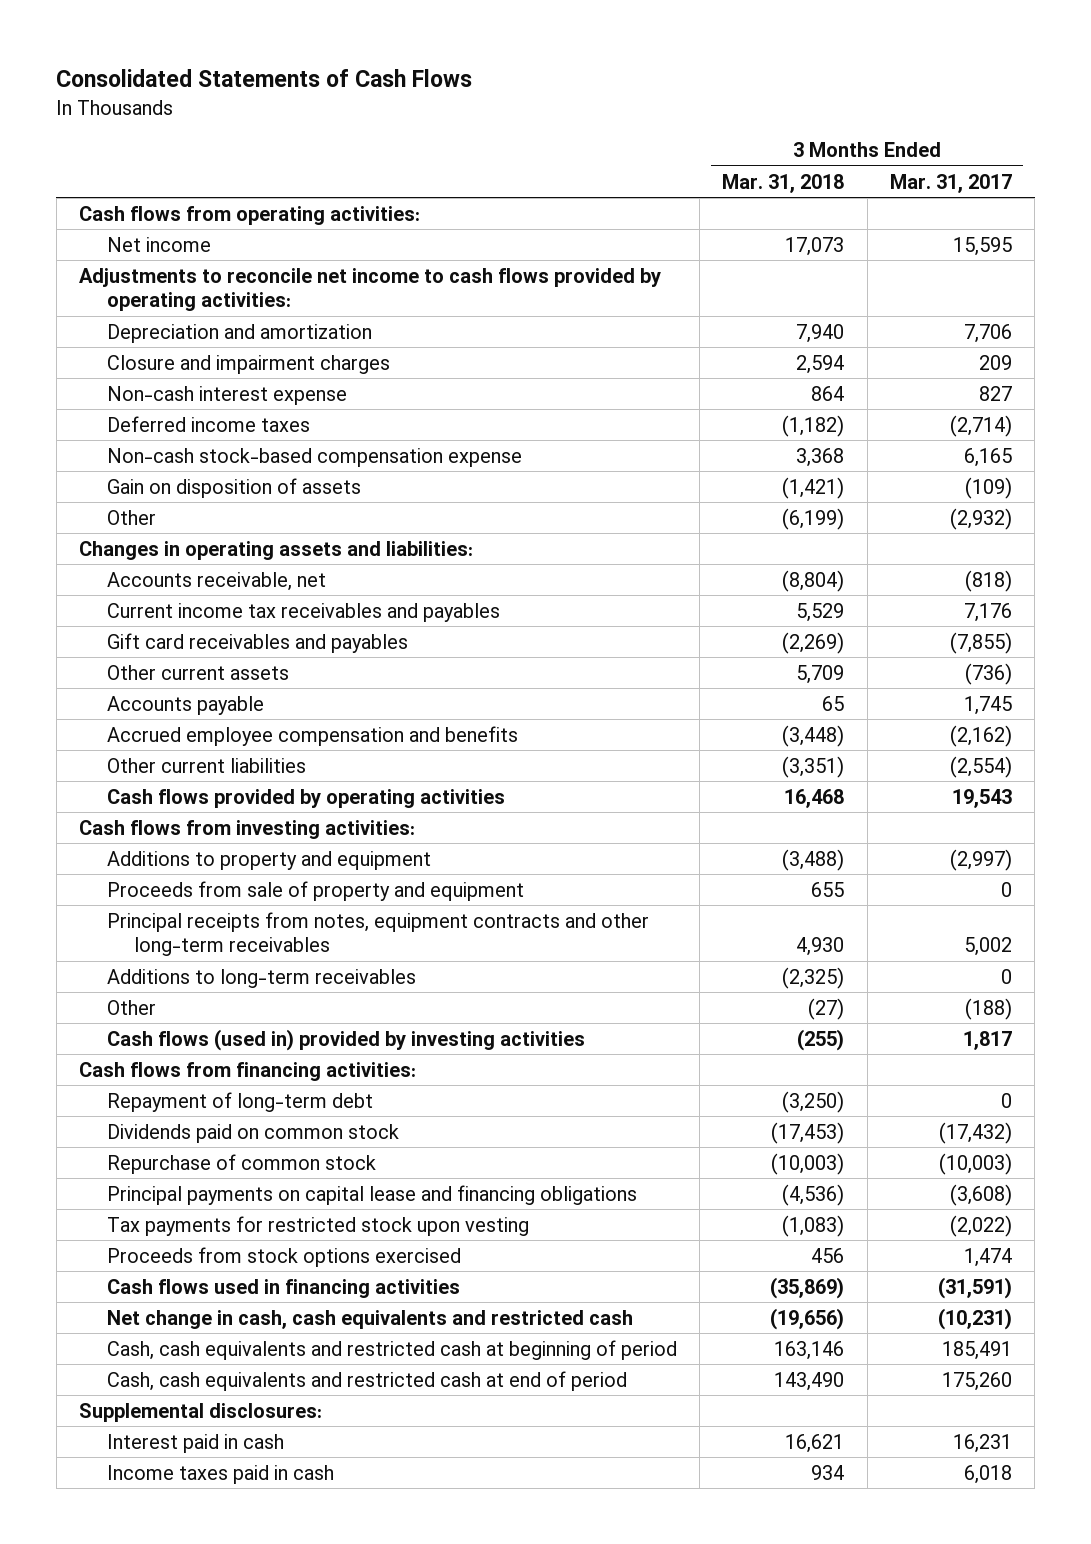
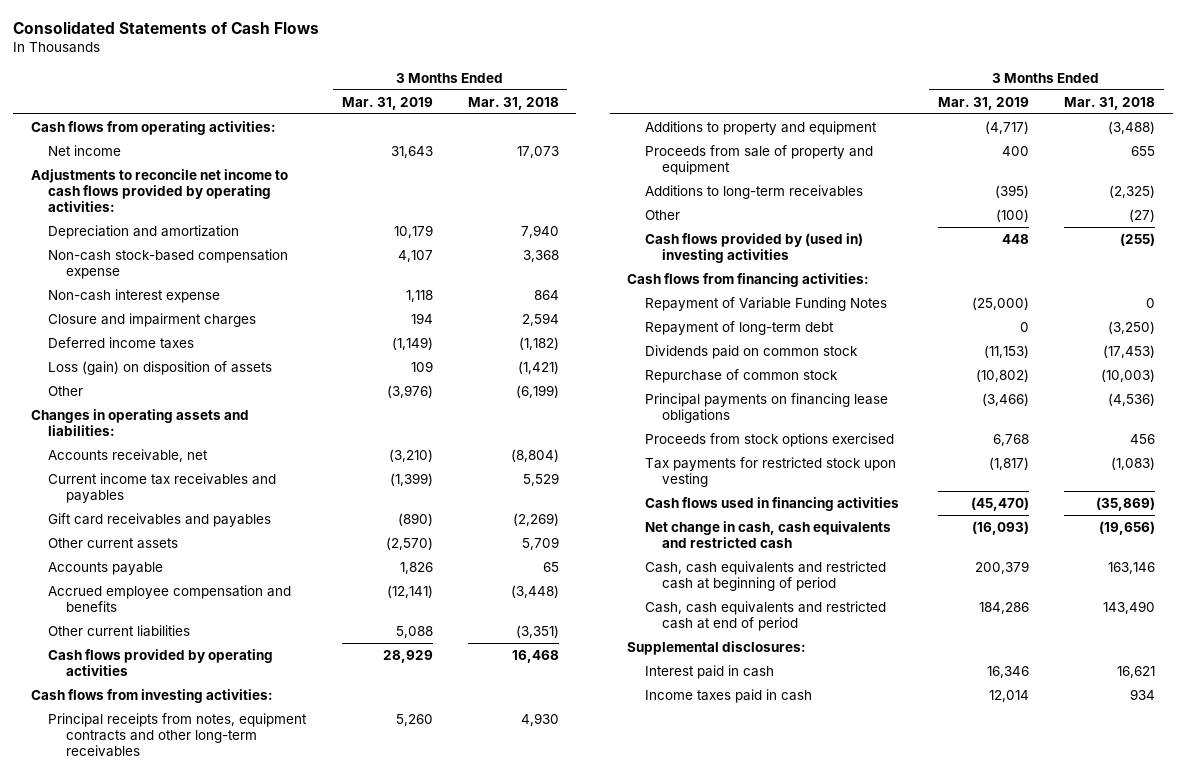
[889,173,1012,193] Mar. 31, 2017 -> none
none -> [341,96,433,110] Mar. 31, 2019
[106,447,522,467] Non-cash stock-based compensation expense -> [48,248,289,280] Non-cash stock-based compensation expense
[106,354,390,374] Closure and impairment charges -> [48,312,257,327] Closure and impairment charges
[106,477,361,498] Gain on disposition of assets -> [48,360,273,375] Loss (gain) on disposition of assets
[106,911,649,957] Principal receipts from notes, equipment contracts and other long-term receivables -> [48,712,308,758] Principal receipts from notes, equipment contracts and other long-term receivables
[106,1028,585,1051] Cash flows (used in) provided by investing activities -> [644,232,863,264] Cash flows provided by (used in) investing activities
none -> [644,296,887,311] Repayment of Variable Funding Notes
[106,1184,637,1205] Principal payments on capital lease and financing obligations -> [644,392,888,424] Principal payments on financing lease obligations
[106,1215,529,1236] Tax payments for restricted stock upon vesting -> [644,456,896,488] Tax payments for restricted stock upon vesting

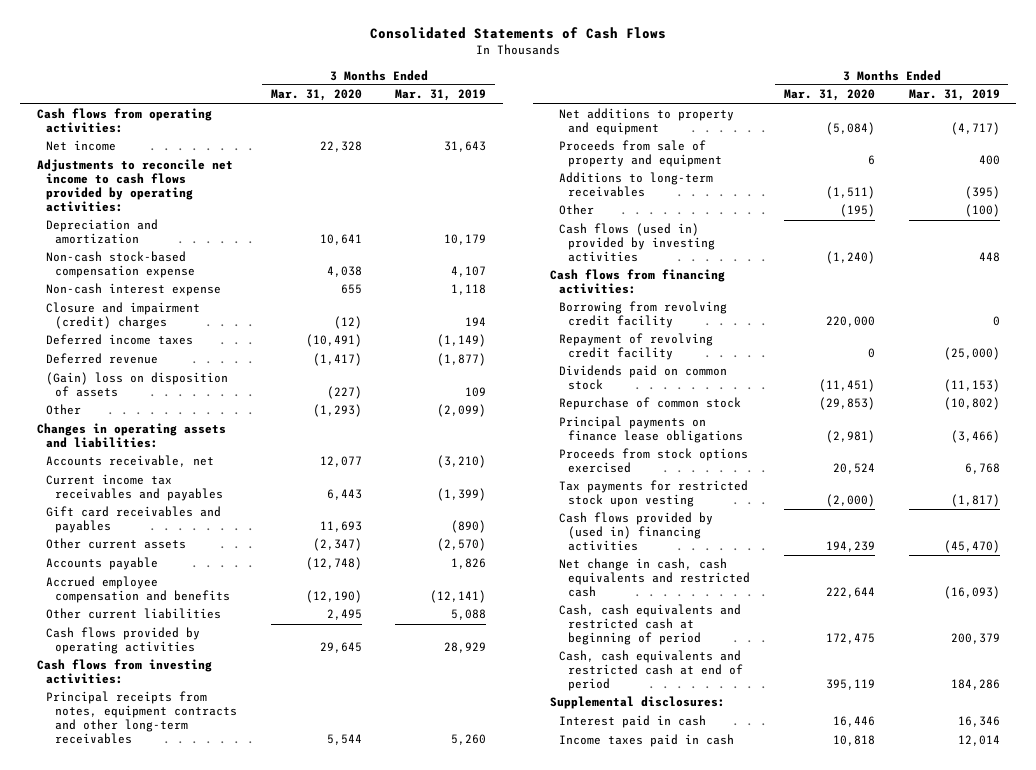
[467,96,559,110] Mar. 31, 2018 -> none
none -> [270,89,362,102] Mar. 31, 2020
[48,312,257,327] Closure and impairment charges -> [45,302,200,330] Closure and impairment (credit) charges
none -> [45,353,158,365] Deferred revenue
[48,360,273,375] Loss (gain) on disposition of assets -> [45,372,228,398] (Gain) loss on disposition of assets
[386,384,433,398] (3,976) -> [437,404,487,418] (2,099)
[644,120,877,135] Additions to property and equipment -> [558,108,734,136] Net additions to property and equipment
[644,232,863,264] Cash flows provided by (used in) investing activities -> [558,223,716,263] Cash flows (used in) provided by investing activities
[644,320,834,335] Repayment of long-term debt -> none
none -> [558,301,727,329] Borrowing from revolving credit facility
[644,296,887,311] Repayment of Variable Funding Notes -> [558,333,713,361] Repayment of revolving credit facility
[644,392,888,424] Principal payments on financing lease obligations -> [558,416,744,444] Principal payments on finance lease obligations
[644,496,899,511] Cash flows used in financing activities -> [558,512,713,552] Cash flows provided by (used in) financing activities

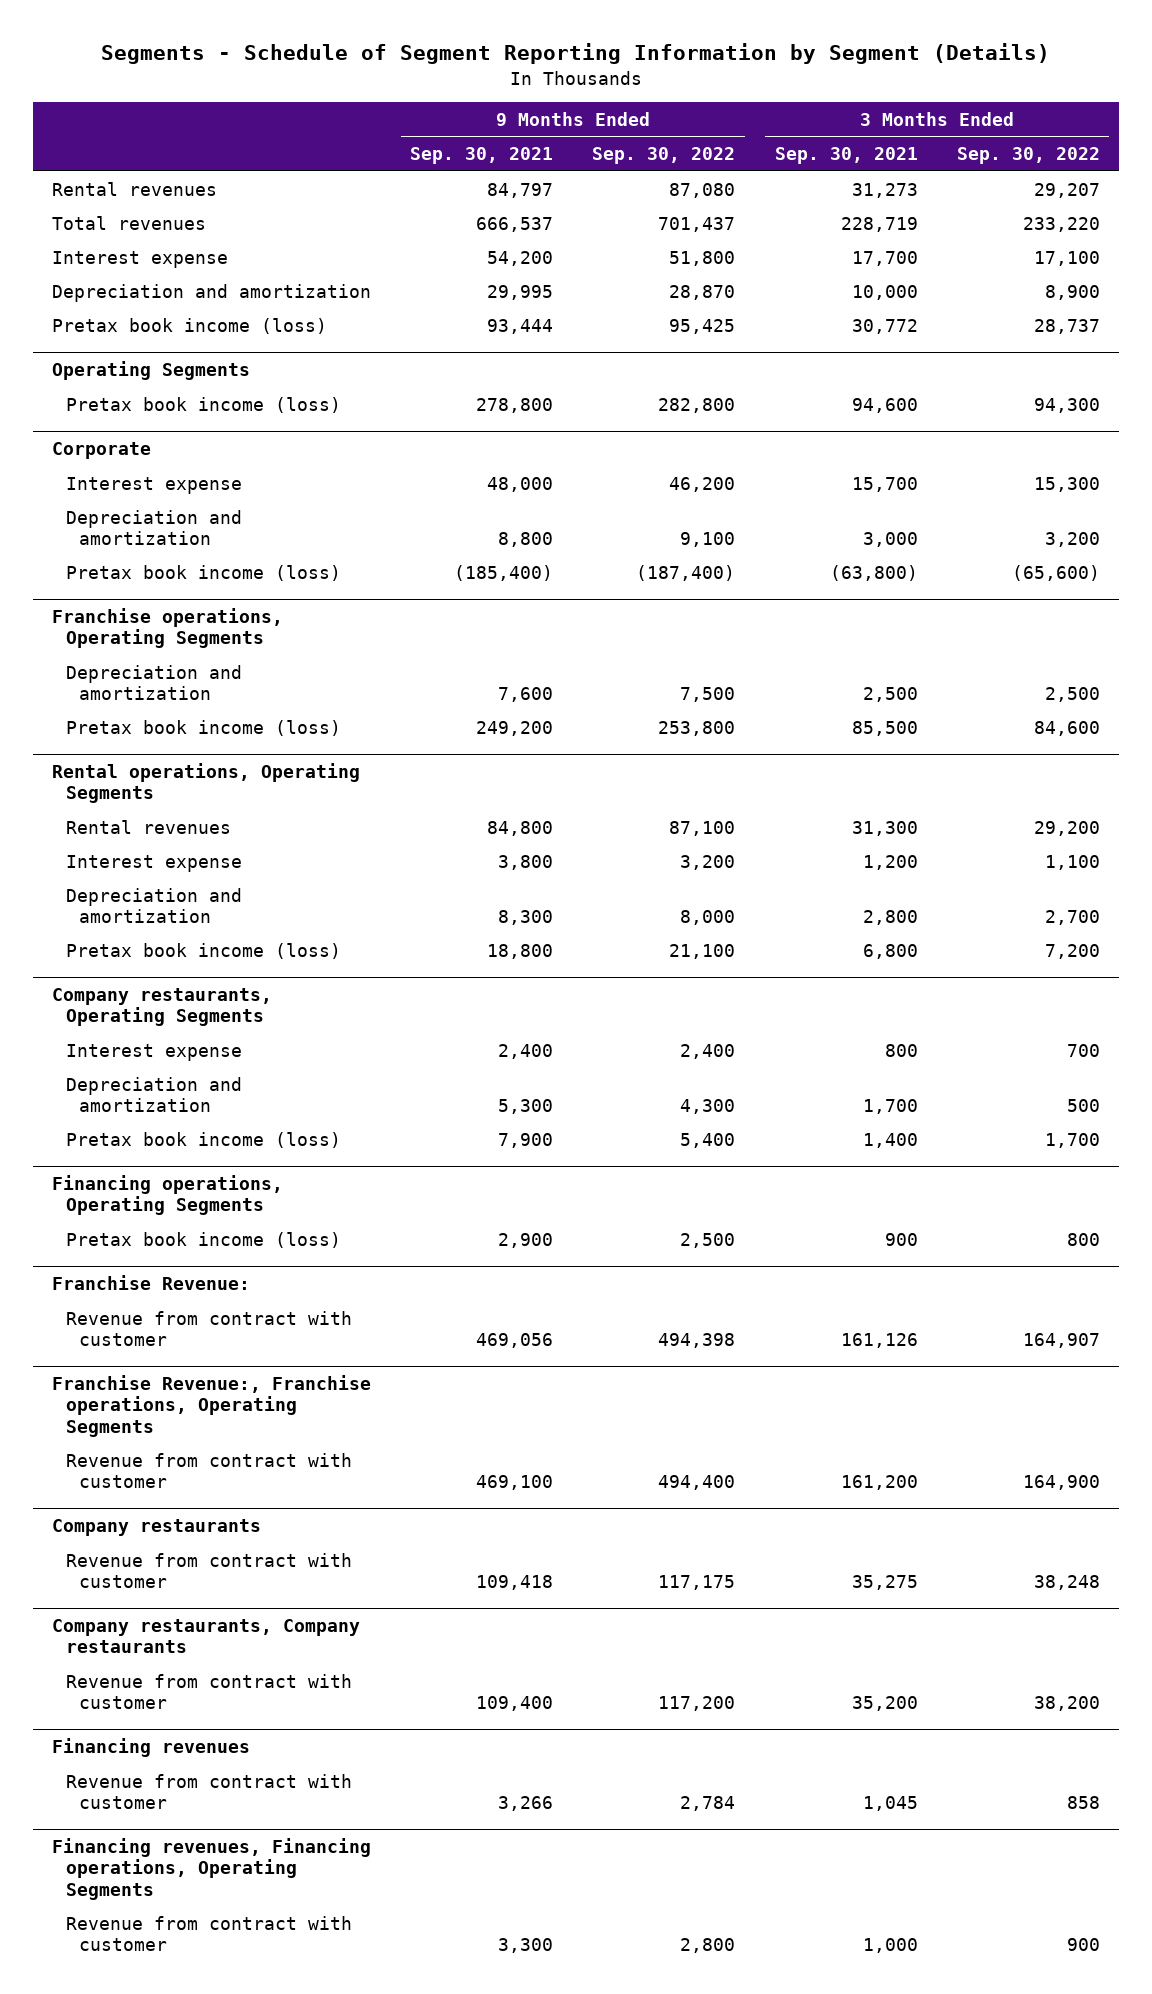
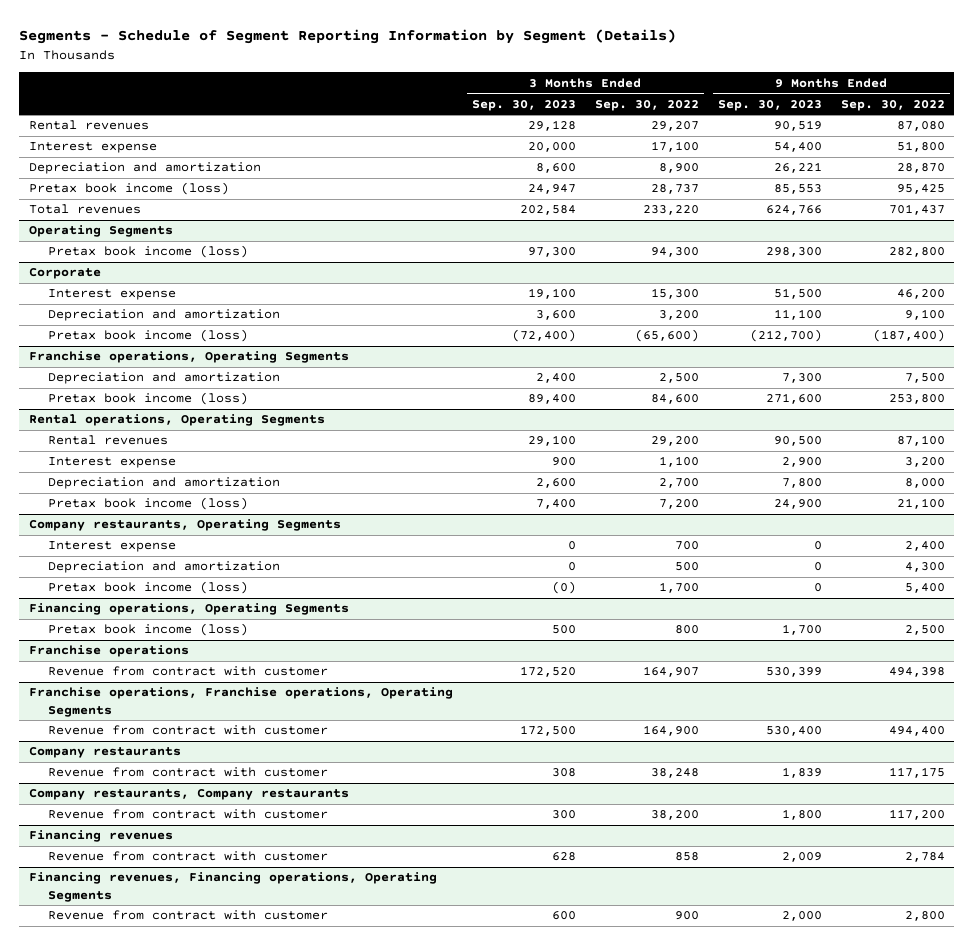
[410,147,554,165] Sep. 30, 2021 -> none
[774,147,918,165] Sep. 30, 2021 -> none
none -> [471,99,576,111] Sep. 30, 2023
none -> [717,99,822,111] Sep. 30, 2023
[52,215,207,230] Total revenues -> [28,204,141,215] Total revenues
[52,1275,251,1291] Franchise Revenue: -> [28,645,189,658] Franchise operations
[52,1375,372,1437] Franchise Revenue:, Franchise operations, Operating Segments -> [28,687,453,717] Franchise operations, Franchise operations, Operating Segments

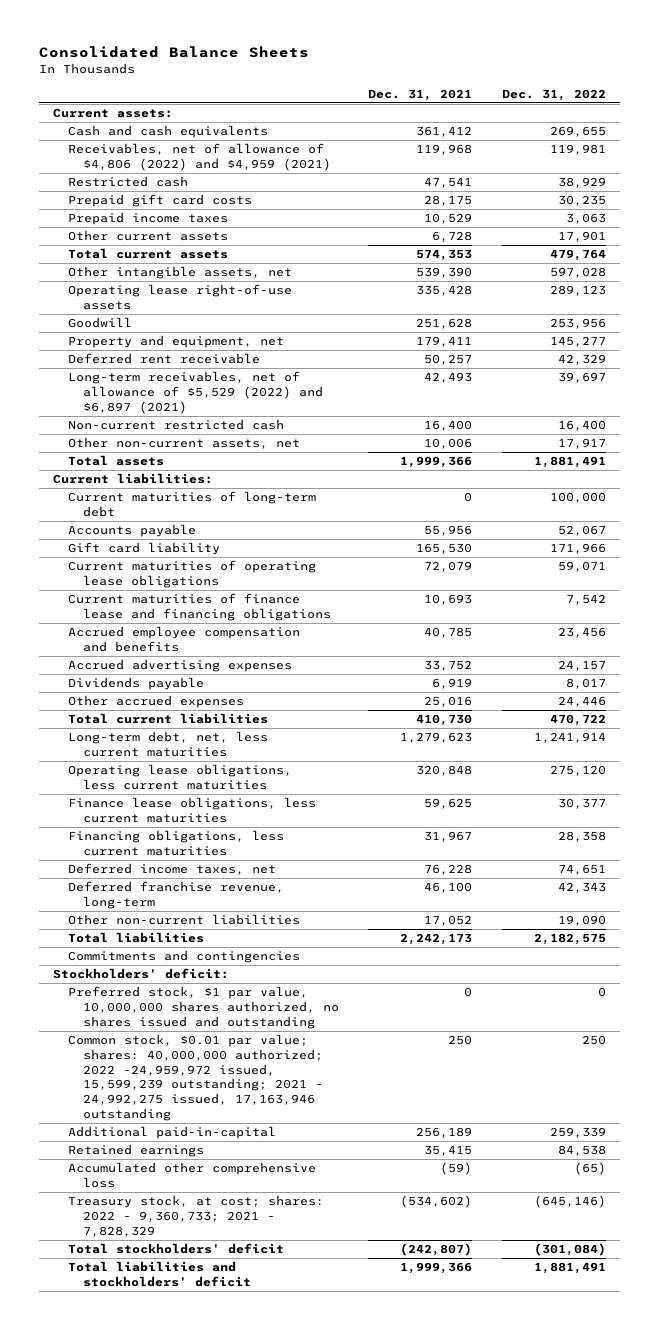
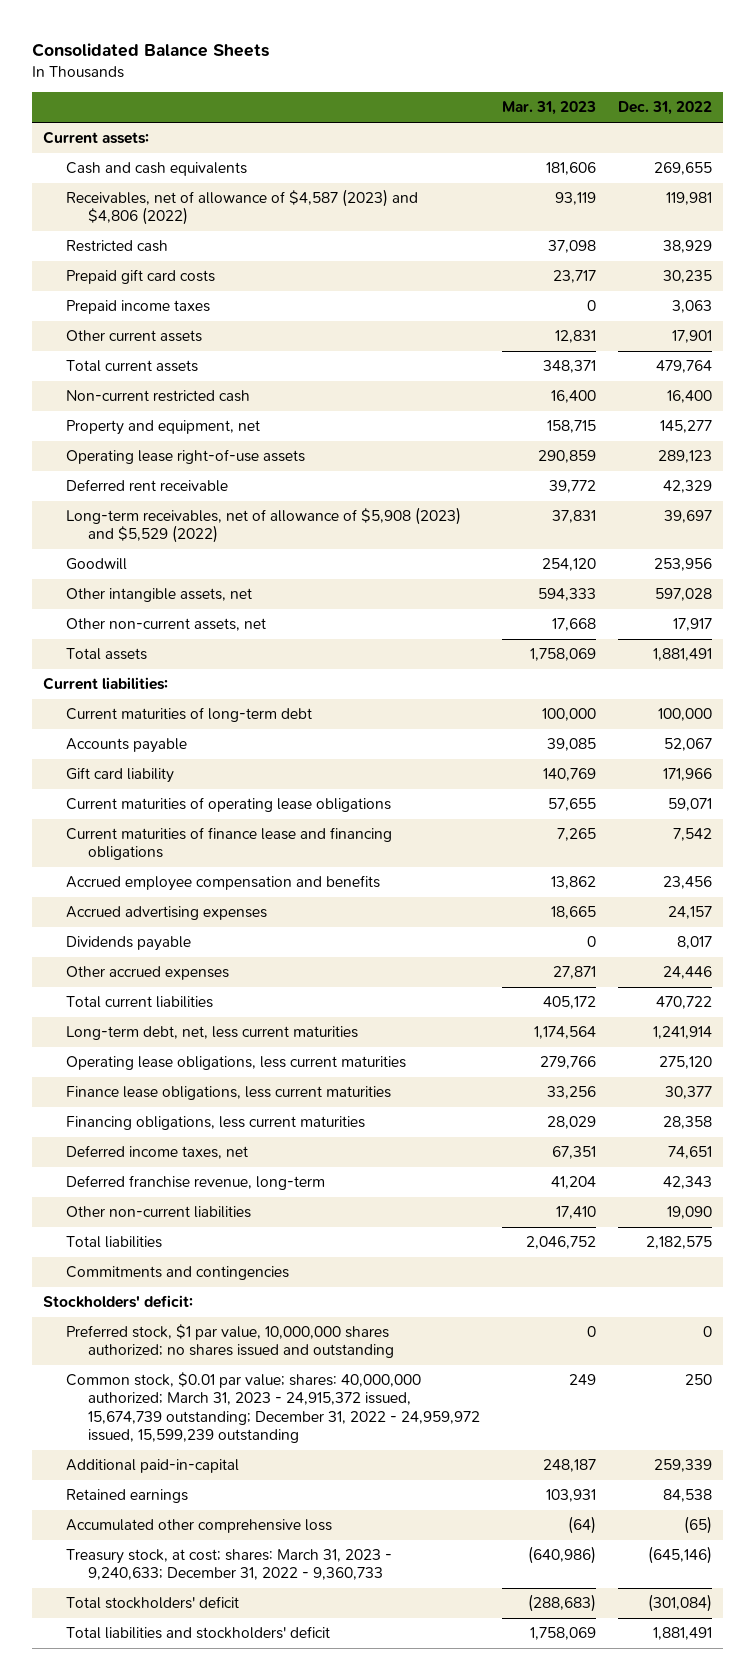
[368,88,473,101] Dec. 31, 2021 -> none
none -> [502,101,597,116] Mar. 31, 2023
[68,143,331,171] Receivables, net of allowance of $4,806 (2022) and $4,959 (2021) -> [65,189,418,226] Receivables, net of allowance of $4,587 (2023) and $4,806 (2022)
[68,419,285,431] Non-current restricted cash -> [65,390,250,403] Non-current restricted cash
[68,284,293,310] Operating lease right-of-use assets -> [65,449,305,465] Operating lease right-of-use assets
[68,371,323,414] Long-term receivables, net of allowance of $5,529 (2022) and $6,897 (2021) -> [65,507,461,544] Long-term receivables, net of allowance of $5,908 (2023) and $5,529 (2022)
[68,317,133,329] Goodwill -> [65,558,127,571] Goodwill
[68,266,293,280] Other intangible assets, net -> [65,588,252,603] Other intangible assets, net
[68,986,339,1029] Preferred stock, $1 par value, 10,000,000 shares authorized, no shares issued and outstanding -> [65,1324,395,1359] Preferred stock, $1 par value, 10,000,000 shares authorized; no shares issued and outstanding
[68,1034,323,1121] Common stock, $0.01 par value; shares: 40,000,000 authorized; 2022 -24,959,972 issued, 15,599,239 outstanding; 2021 - 24,992,275 issued, 17,163,946 outstanding -> [65,1372,481,1443] Common stock, $0.01 par value; shares: 40,000,000 authorized; March 31, 2023 - 24,915,372 issued, 15,674,739 outstanding; December 31, 2022 - 24,959,972 issued, 15,599,239 outstanding
[68,1195,325,1237] Treasury stock, at cost; shares: 2022 - 9,360,733; 2021 - 7,828,329 -> [65,1549,392,1581] Treasury stock, at cost; shares: March 31, 2023 - 9,240,633; December 31, 2022 - 9,360,733

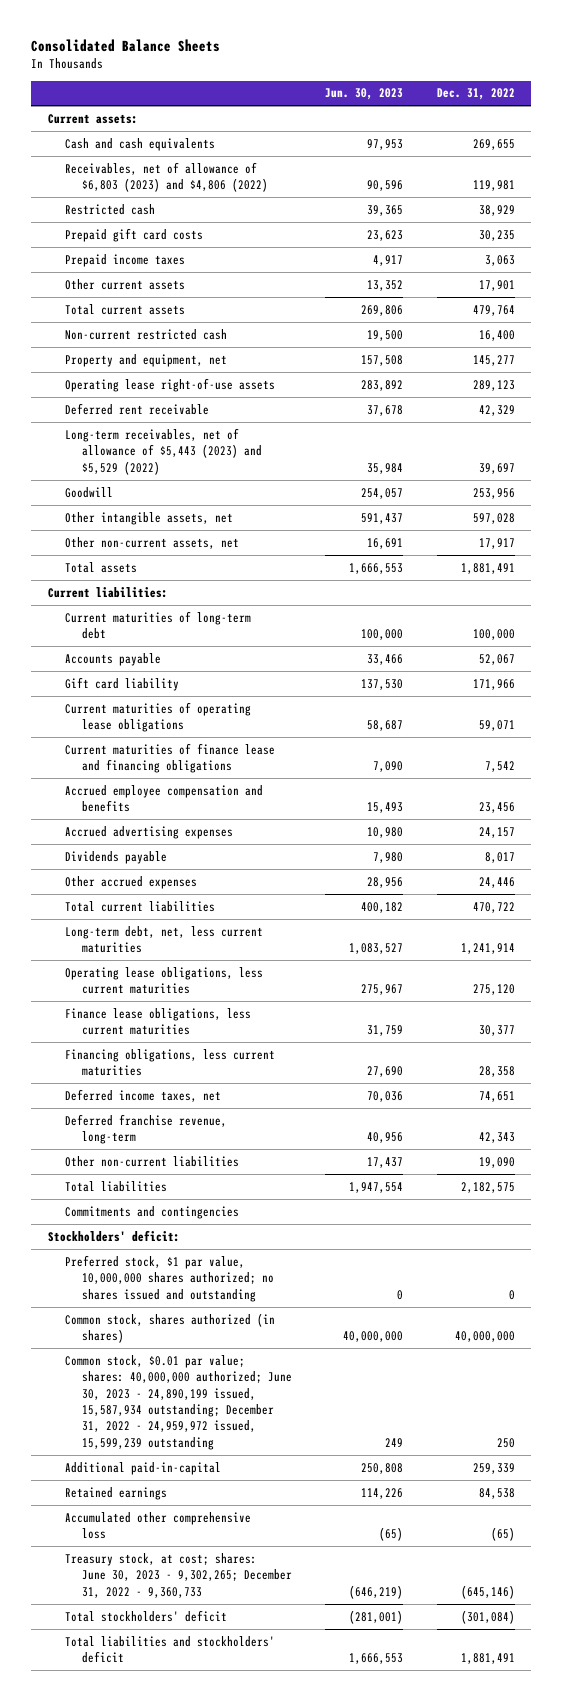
[502,101,597,116] Mar. 31, 2023 -> none
none -> [325,88,404,101] Jun. 30, 2023
[65,189,418,226] Receivables, net of allowance of $4,587 (2023) and $4,806 (2022) -> [64,161,268,193] Receivables, net of allowance of $6,803 (2023) and $4,806 (2022)
[65,507,461,544] Long-term receivables, net of allowance of $5,908 (2023) and $5,529 (2022) -> [64,427,262,475] Long-term receivables, net of allowance of $5,443 (2023) and $5,529 (2022)
none -> [64,1312,275,1344] Common stock, shares authorized (in shares)
[65,1372,481,1443] Common stock, $0.01 par value; shares: 40,000,000 authorized; March 31, 2023 - 24,915,372 issued, 15,674,739 outstanding; December 31, 2022 - 24,959,972 issued, 15,599,239 outstanding -> [64,1354,292,1450] Common stock, $0.01 par value; shares: 40,000,000 authorized; June 30, 2023 - 24,890,199 issued, 15,587,934 outstanding; December 31, 2022 - 24,959,972 issued, 15,599,239 outstanding
[65,1549,392,1581] Treasury stock, at cost; shares: March 31, 2023 - 9,240,633; December 31, 2022 - 9,360,733 -> [64,1552,292,1598] Treasury stock, at cost; shares: June 30, 2023 - 9,302,265; December 31, 2022 - 9,360,733

